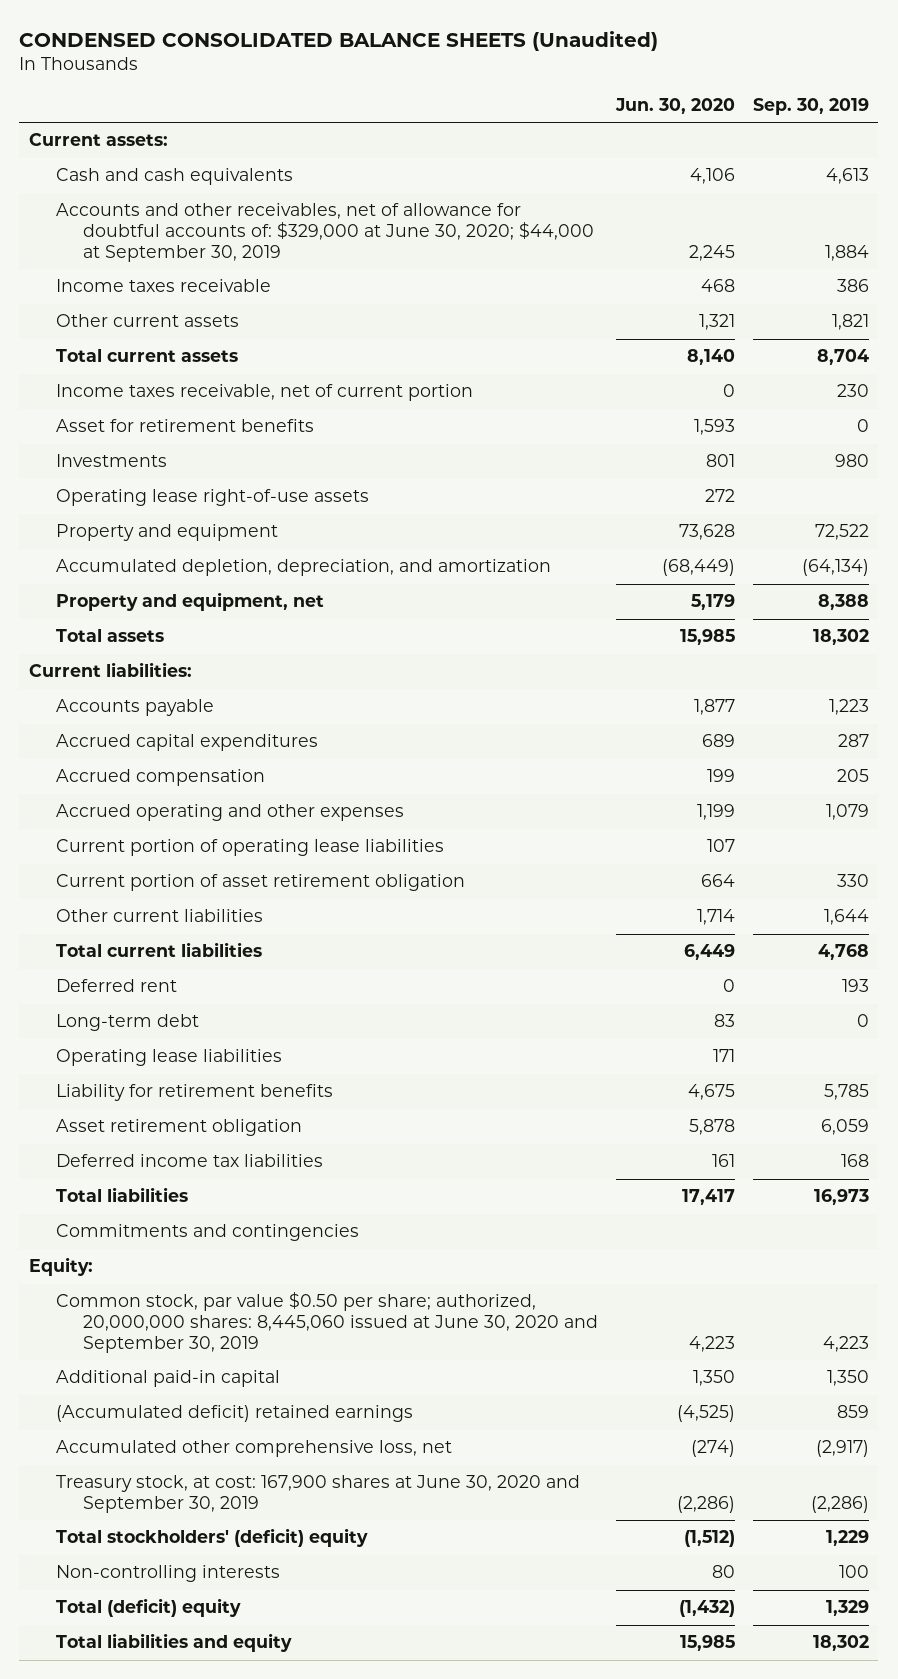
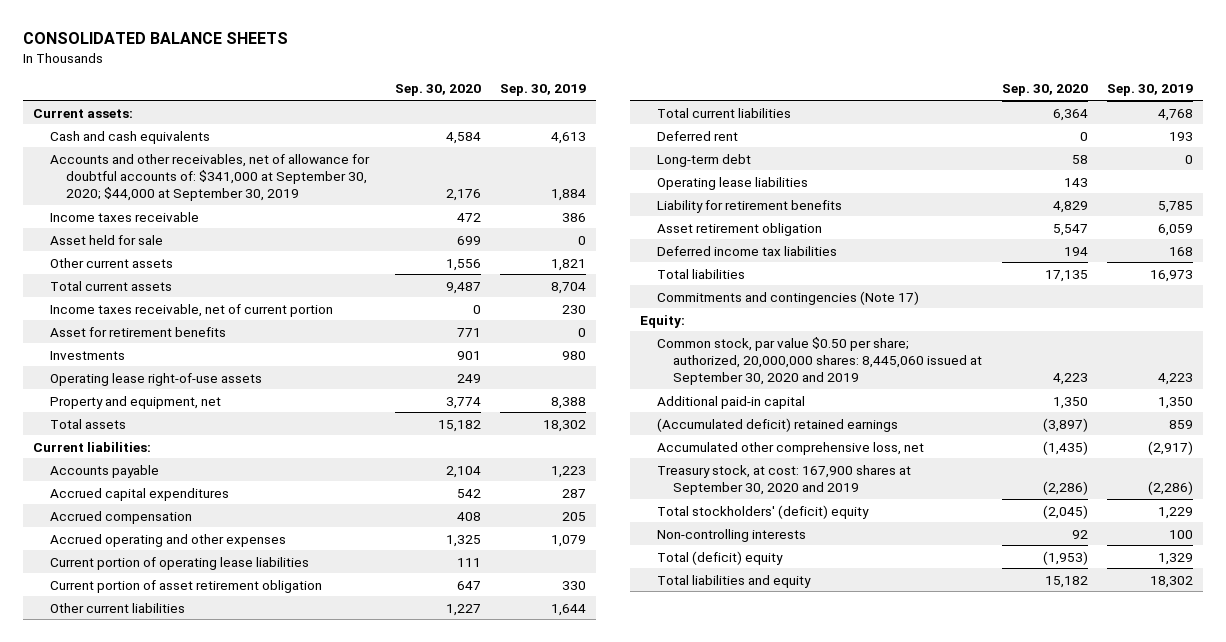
[19,30,659,51] CONDENSED CONSOLIDATED BALANCE SHEETS (Unaudited) -> [23,32,289,45] CONSOLIDATED BALANCE SHEETS
[614,97,735,114] Jun. 30, 2020 -> none
none -> [394,84,481,97] Sep. 30, 2020
[55,203,594,263] Accounts and other receivables, net of allowance for doubtful accounts of: $329,000 at June 30, 2020; $44,000 at September 30, 2019 -> [49,153,370,202] Accounts and other receivables, net of allowance for doubtful accounts of: $341,000 at September 30, 2020; $44,000 at September 30, 2019
none -> [49,234,163,245] Asset held for sale
[55,524,278,542] Property and equipment -> none
[55,559,551,577] Accumulated depletion, depreciation, and amortization -> none
[55,1224,359,1242] Commitments and contingencies -> [656,290,919,305] Commitments and contingencies (Note 17)
[55,1292,598,1354] Common stock, par value $0.50 per share; authorized, 20,000,000 shares: 8,445,060 issued at June 30, 2020 and September 30, 2019 -> [656,336,983,386] Common stock, par value $0.50 per share; authorized, 20,000,000 shares: 8,445,060 issued at September 30, 2020 and 2019
[55,1475,580,1514] Treasury stock, at cost: 167,900 shares at June 30, 2020 and September 30, 2019 -> [656,464,911,495] Treasury stock, at cost: 167,900 shares at September 30, 2020 and 2019

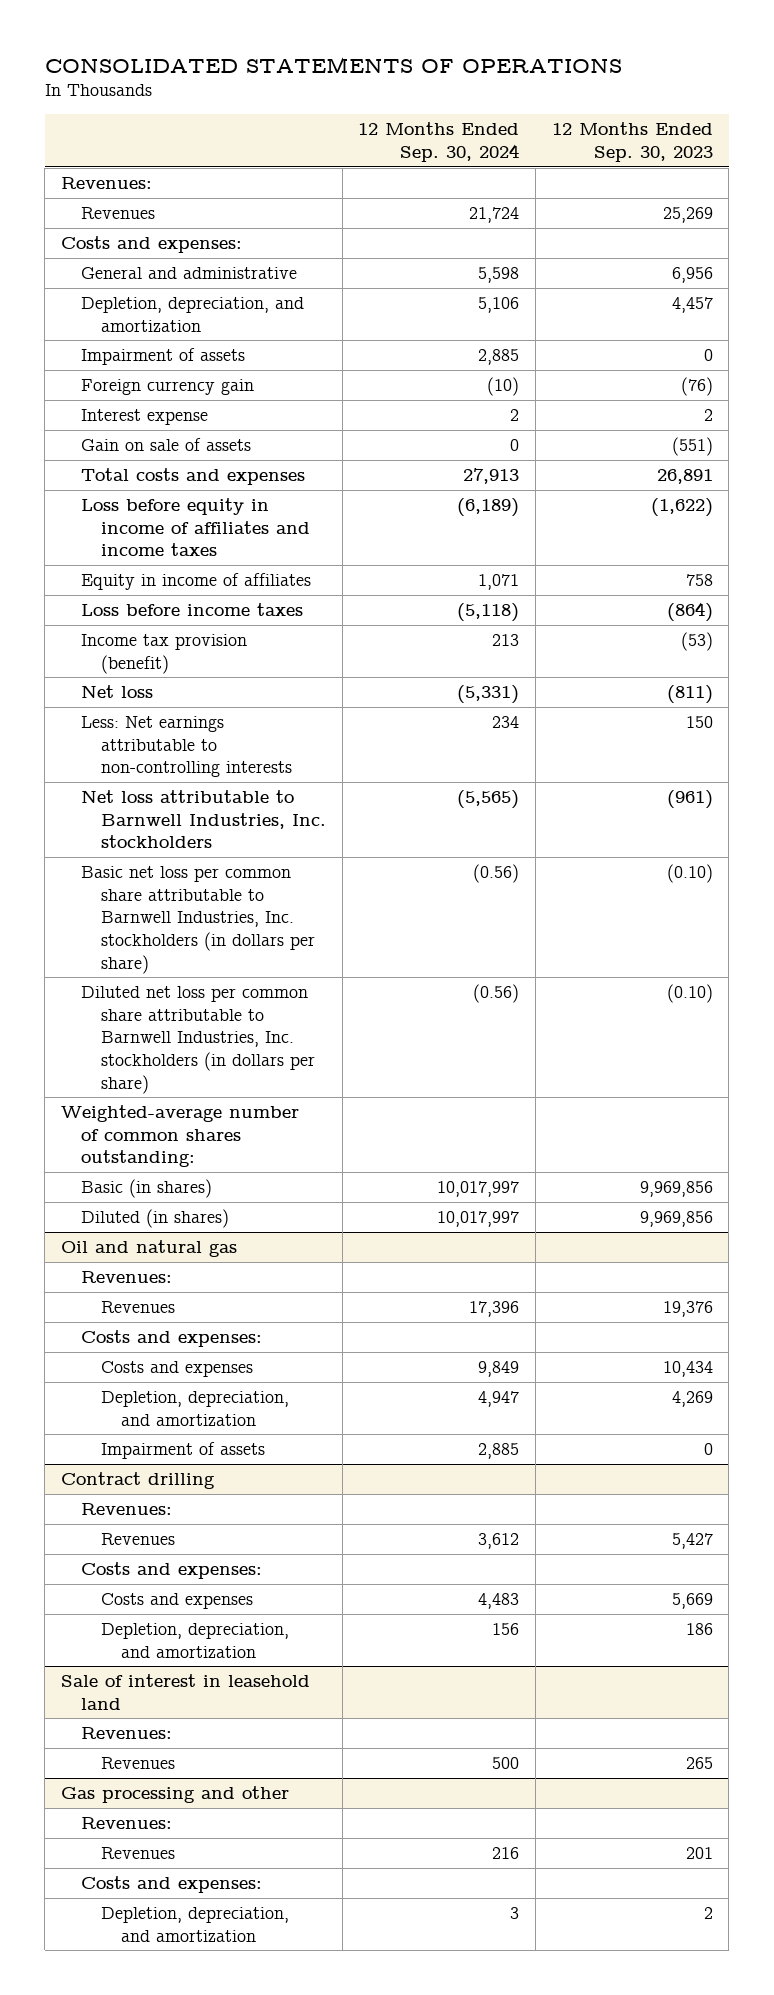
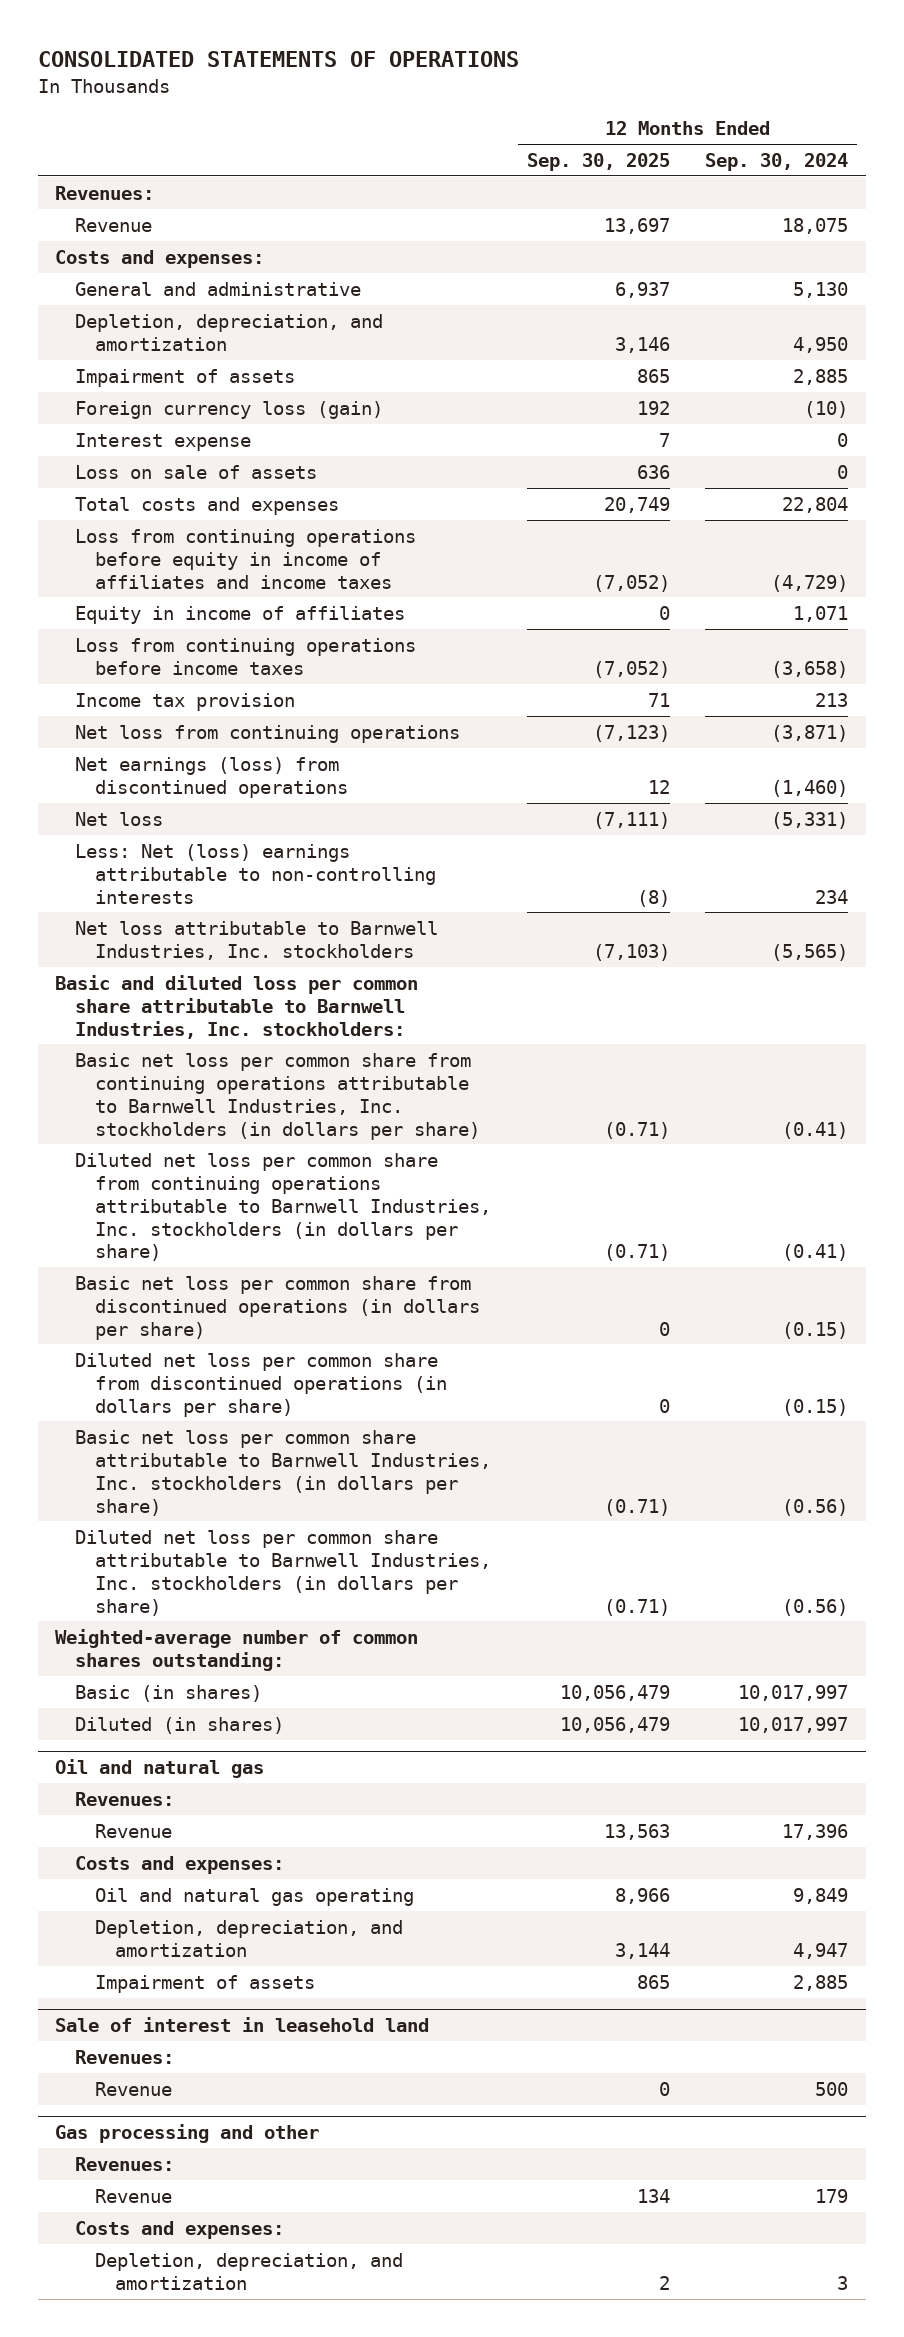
[551,122,713,162] 12 Months Ended Sep. 30, 2023 -> none
none -> [526,152,670,171] Sep. 30, 2025
[81,207,156,220] Revenues -> none
none -> [75,217,153,232] Revenue
[478,267,520,284] 5,598 -> [793,281,849,298] 5,130
[478,297,520,314] 5,106 -> [793,336,849,353] 4,950
[81,379,255,396] Foreign currency gain -> [75,400,384,419] Foreign currency loss (gain)
[510,409,520,422] 2 -> [837,432,849,447] 0
[81,438,252,452] Gain on sale of assets -> [75,464,318,479] Loss on sale of assets
[463,468,520,485] 27,913 -> [782,496,849,513] 22,804
[81,498,310,557] Loss before equity in income of affiliates and income taxes -> [75,528,417,589] Loss from continuing operations before equity in income of affiliates and income taxes
[457,498,520,518] (6,189) -> [771,574,849,592] (4,729)
[81,603,304,617] Loss before income taxes -> [75,637,417,675] Loss from continuing operations before income taxes
[457,603,520,623] (5,118) -> [771,660,849,678] (3,658)
[81,634,248,674] Income tax provision (benefit) -> [75,692,296,711] Income tax provision
none -> [75,724,461,743] Net loss from continuing operations
none -> [75,756,349,798] Net earnings (loss) from discontinued operations
[81,716,292,778] Less: Net earnings attributable to non-controlling interests -> [75,843,437,904] Less: Net (loss) earnings attributable to non-controlling interests
none -> [55,974,419,1039] Basic and diluted loss per common share attributable to Barnwell Industries, Inc. stockholders:
none -> [75,1052,481,1140] Basic net loss per common share from continuing operations attributable to Barnwell Industries, Inc. stockholders (in dollars per share)
none -> [75,1152,492,1262] Diluted net loss per common share from continuing operations attributable to Barnwell Industries, Inc. stockholders (in dollars per share)
none -> [75,1275,481,1340] Basic net loss per common share from discontinued operations (in dollars per share)
none -> [75,1352,448,1417] Diluted net loss per common share from discontinued operations (in dollars per share)
[100,1301,175,1314] Revenues -> [95,1823,173,1838] Revenue
[100,1361,253,1378] Costs and expenses -> [95,1887,415,1906] Oil and natural gas operating
[61,1472,216,1490] Contract drilling -> none
[81,1503,173,1516] Revenues: -> none
[100,1533,175,1546] Revenues -> none
[81,1562,263,1580] Costs and expenses: -> none
[100,1593,253,1610] Costs and expenses -> none
[100,1623,289,1658] Depletion, depreciation, and amortization -> none
[100,1757,175,1770] Revenues -> [95,2081,173,2096] Revenue
[100,1847,175,1860] Revenues -> none
none -> [95,2188,173,2203] Revenue

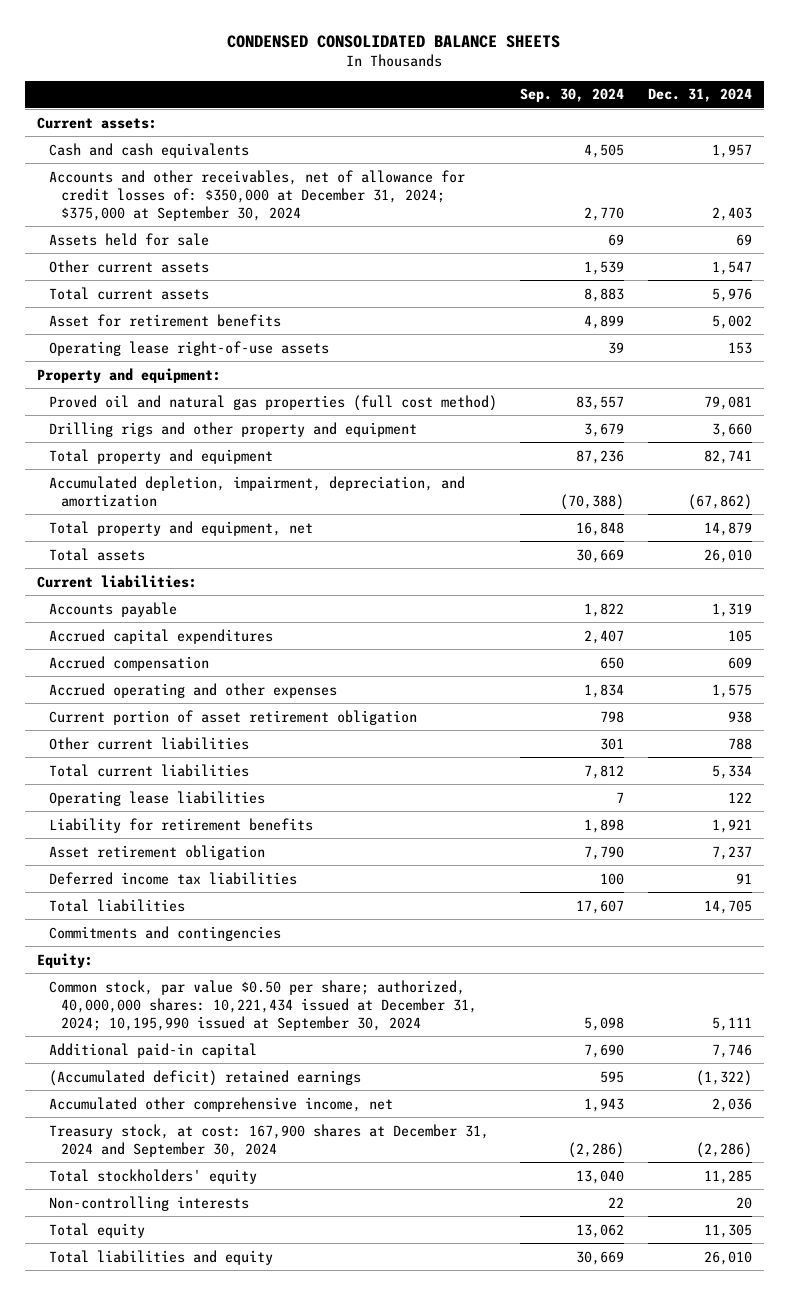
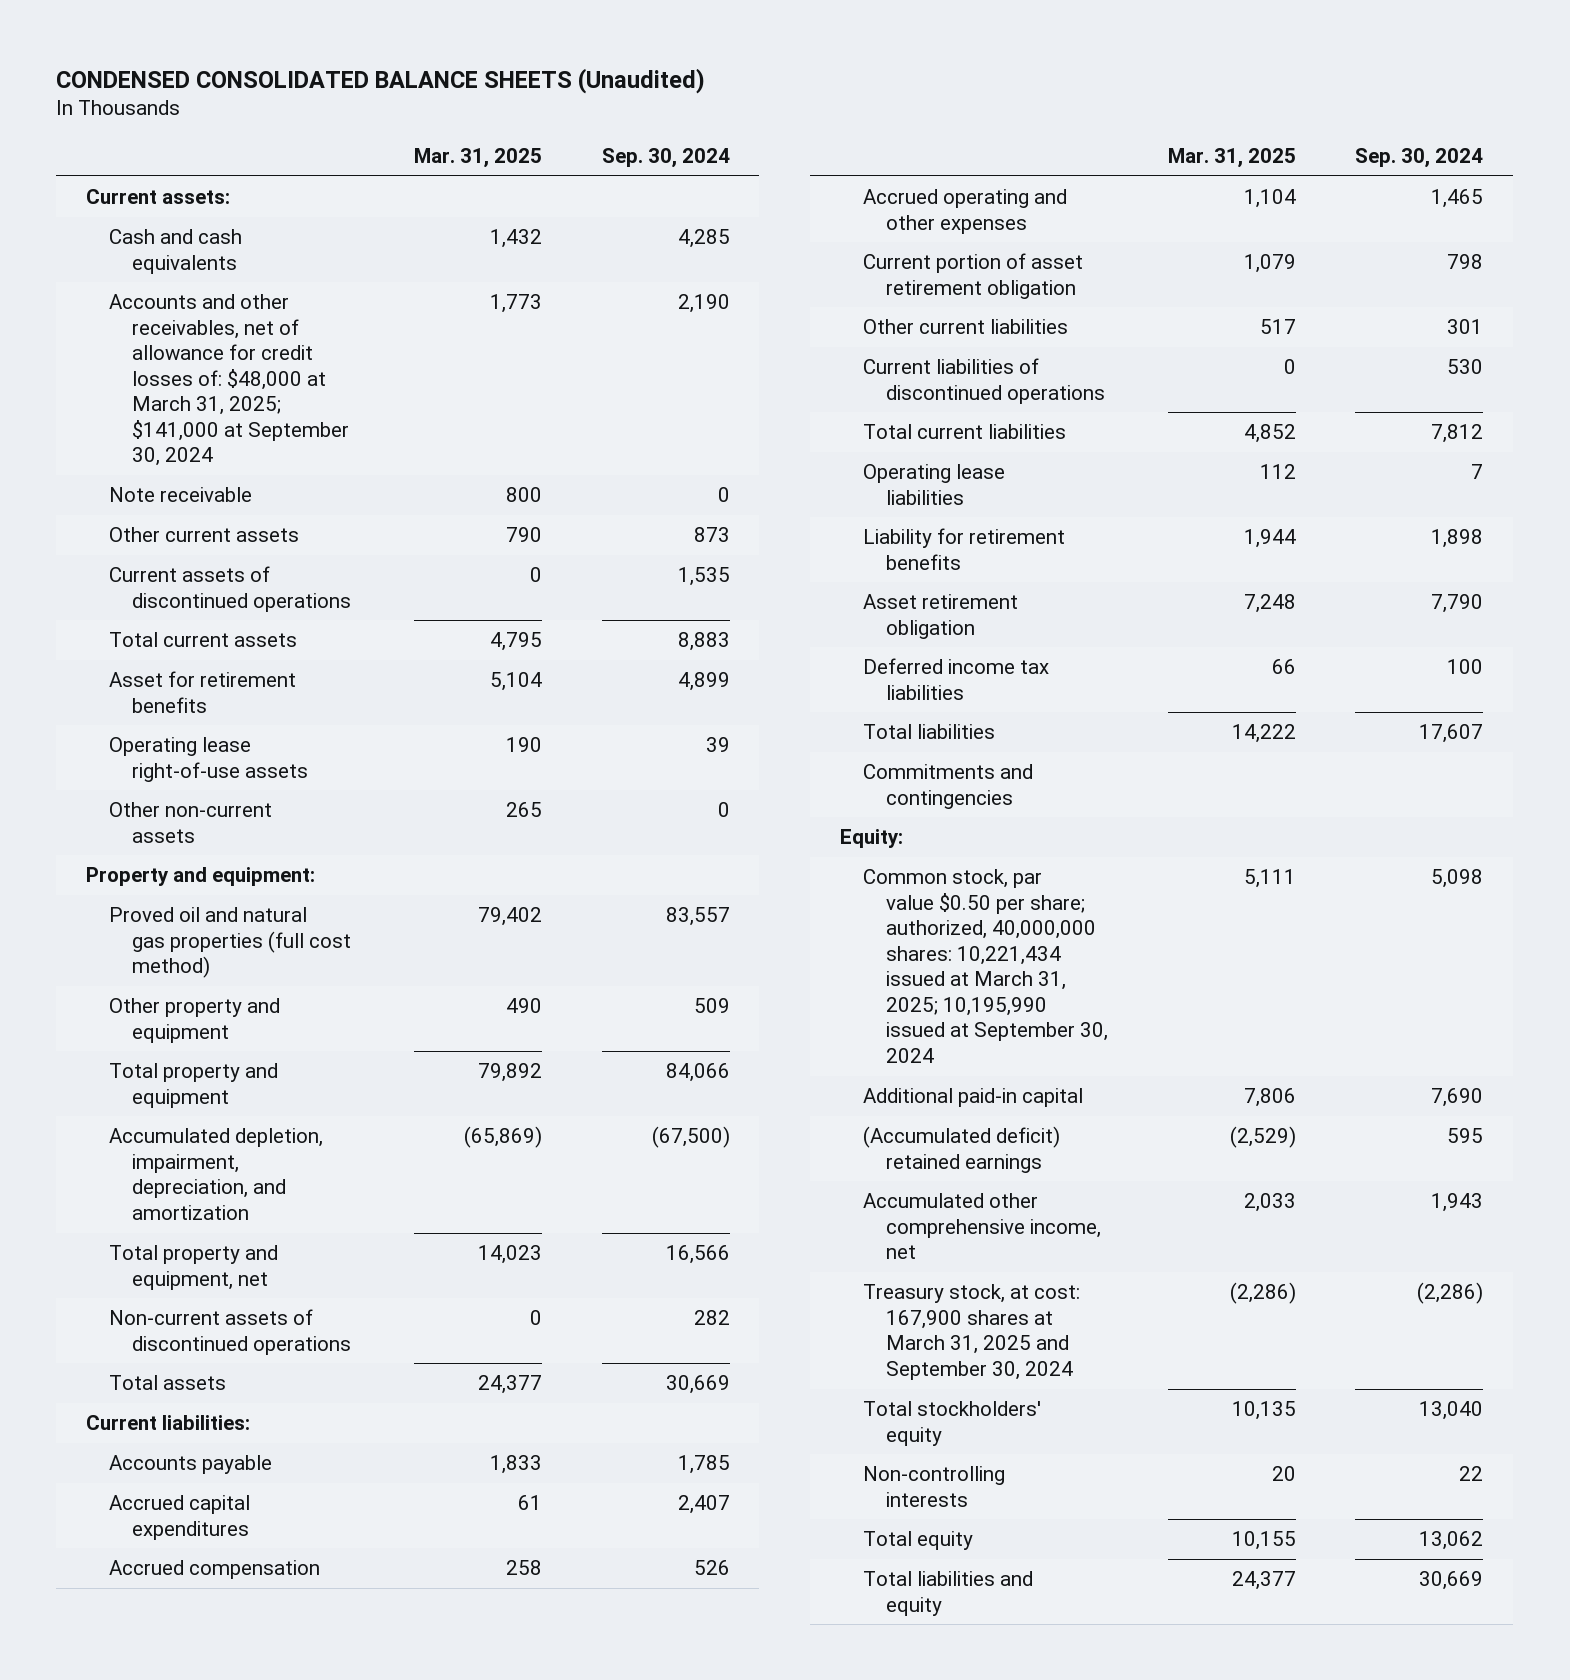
[227,35,561,49] CONDENSED CONSOLIDATED BALANCE SHEETS -> [56,67,706,94] CONDENSED CONSOLIDATED BALANCE SHEETS (Unaudited)
[648,88,753,103] Dec. 31, 2024 -> none
none -> [413,148,542,169] Mar. 31, 2025
[48,232,209,246] Assets held for sale -> none
[584,143,625,158] 4,505 -> [677,229,730,249] 4,285
[48,169,465,221] Accounts and other receivables, net of allowance for credit losses of: $350,000 at December 31, 2024; $375,000 at September 30, 2024 -> [109,294,350,467] Accounts and other receivables, net of allowance for credit losses of: $48,000 at March 31, 2025; $141,000 at September 30, 2024
[584,206,625,221] 2,770 -> [677,294,730,314] 2,190
none -> [109,487,253,503] Note receivable
[584,260,625,275] 1,539 -> [693,527,730,543] 873
none -> [109,566,352,612] Current assets of discontinued operations
none -> [109,802,273,843] Other non-current assets
[48,421,417,437] Drilling rigs and other property and equipment -> [109,998,281,1043] Other property and equipment
[584,422,625,437] 3,679 -> [693,998,730,1014] 509
[576,449,625,464] 87,236 -> [665,1063,730,1083] 84,066
[560,493,625,510] (70,388) -> [651,1126,730,1149] (67,500)
[576,521,625,536] 16,848 -> [665,1245,730,1265] 16,566
none -> [109,1309,352,1355] Non-current assets of discontinued operations
[584,602,625,617] 1,822 -> [677,1455,730,1475] 1,785
[600,656,625,669] 650 -> [693,1560,730,1576] 526
[584,683,625,698] 1,834 -> [1431,189,1484,209] 1,465
none -> [863,358,1106,404] Current liabilities of discontinued operations
[48,979,478,1031] Common stock, par value $0.50 per share; authorized, 40,000,000 shares: 10,221,434 issued at December 31, 2024; 10,195,990 issued at September 30, 2024 -> [863,869,1109,1063] Common stock, par value $0.50 per share; authorized, 40,000,000 shares: 10,221,434 issued at March 31, 2025; 10,195,990 issued at September 30, 2024
[48,1123,489,1157] Treasury stock, at cost: 167,900 shares at December 31, 2024 and September 30, 2024 -> [863,1284,1081,1380] Treasury stock, at cost: 167,900 shares at March 31, 2025 and September 30, 2024

